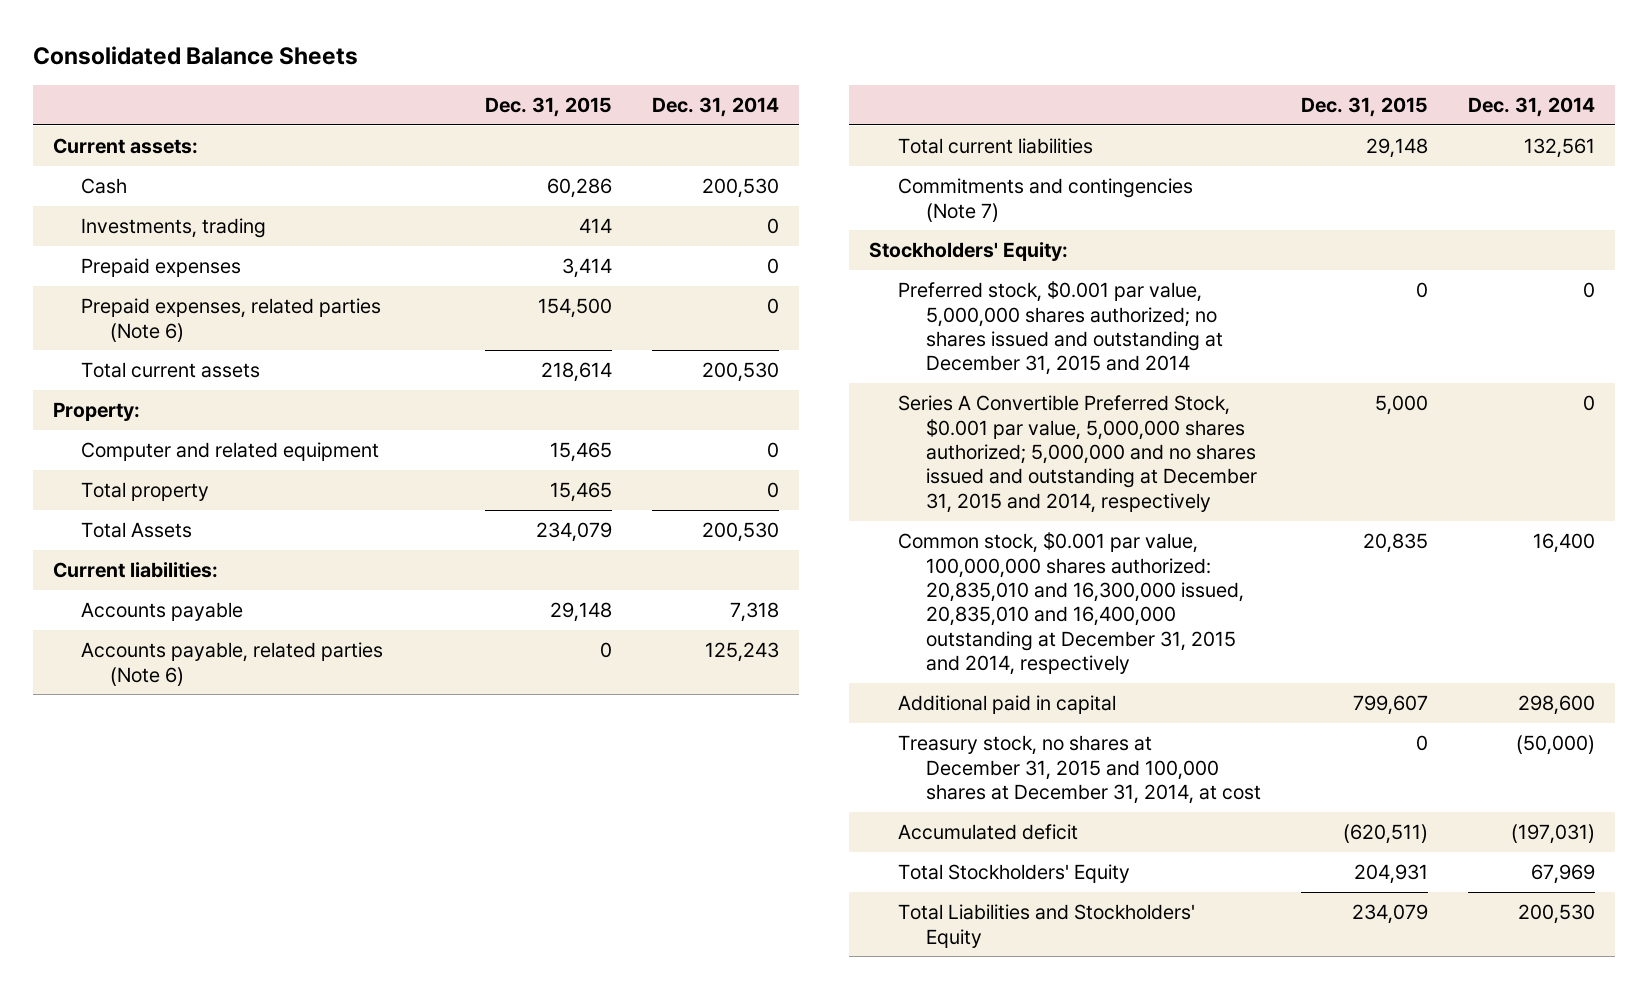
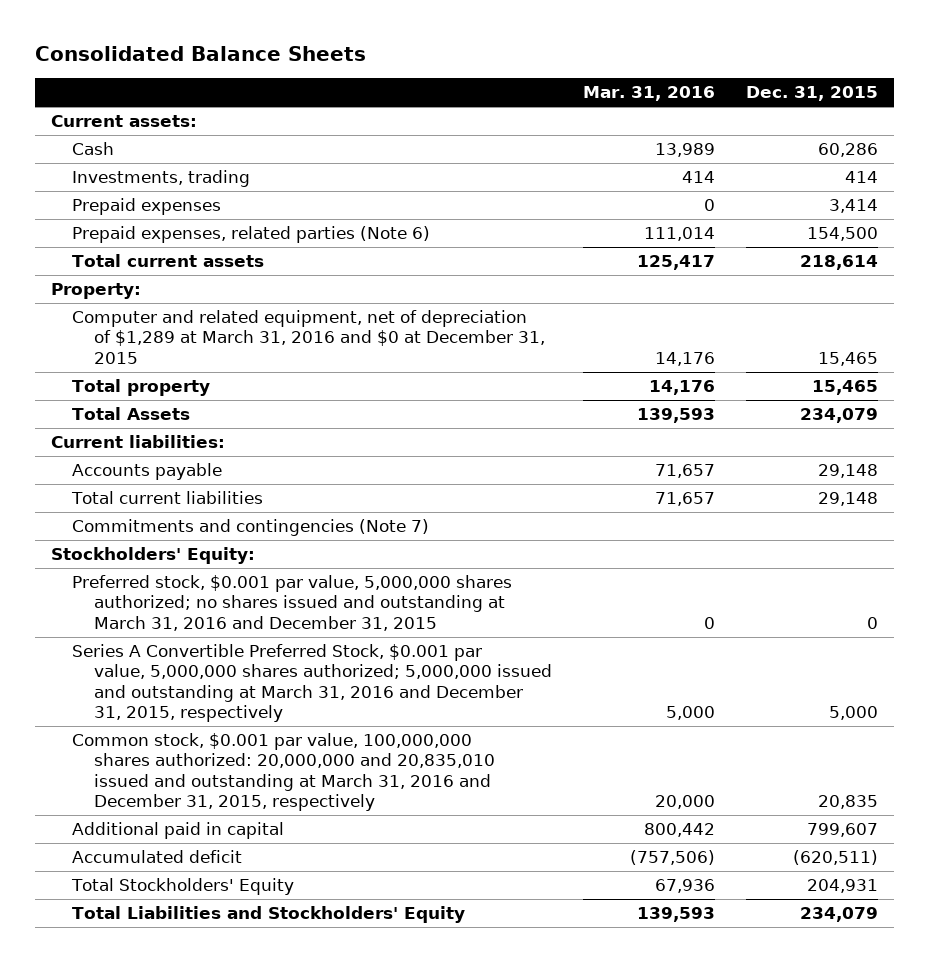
[651,96,779,117] Dec. 31, 2014 -> none
none -> [582,86,715,102] Mar. 31, 2016
[81,442,380,462] Computer and related equipment -> [72,310,545,364] Computer and related equipment, net of depreciation of $1,289 at March 31, 2016 and $0 at December 31, 2015
[81,642,384,686] Accounts payable, related parties (Note 6) -> none
[897,281,1224,376] Preferred stock, $0.001 par value, 5,000,000 shares authorized; no shares issued and outstanding at December 31, 2015 and 2014 -> [72,575,513,631] Preferred stock, $0.001 par value, 5,000,000 shares authorized; no shares issued and outstanding at March 31, 2016 and December 31, 2015
[897,395,1258,513] Series A Convertible Preferred Stock, $0.001 par value, 5,000,000 shares authorized; 5,000,000 and no shares issued and outstanding at December 31, 2015 and 2014, respectively -> [72,644,552,722] Series A Convertible Preferred Stock, $0.001 par value, 5,000,000 shares authorized; 5,000,000 issued and outstanding at March 31, 2016 and December 31, 2015, respectively
[897,532,1245,676] Common stock, $0.001 par value, 100,000,000 shares authorized: 20,835,010 and 16,300,000 issued, 20,835,010 and 16,400,000 outstanding at December 31, 2015 and 2014, respectively -> [72,733,495,811] Common stock, $0.001 par value, 100,000,000 shares authorized: 20,000,000 and 20,835,010 issued and outstanding at March 31, 2016 and December 31, 2015, respectively
[897,735,1262,804] Treasury stock, no shares at December 31, 2015 and 100,000 shares at December 31, 2014, at cost -> none

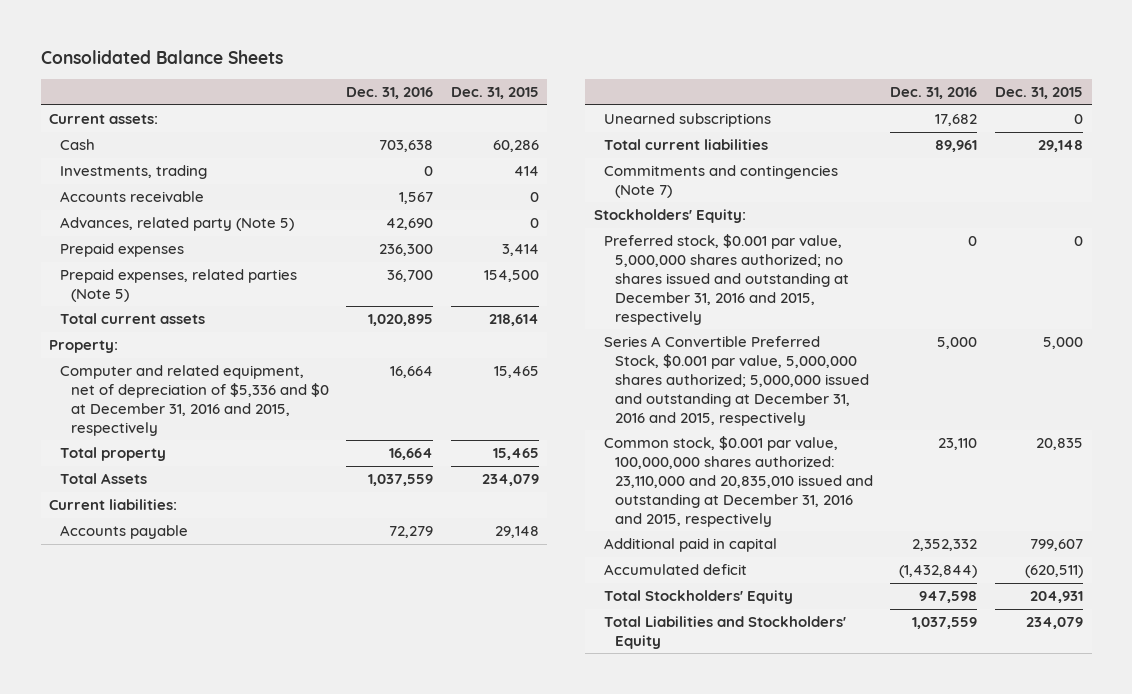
[582,86,715,102] Mar. 31, 2016 -> none
none -> [346,87,434,100] Dec. 31, 2016
none -> [60,191,205,203] Accounts receivable
none -> [60,217,295,232] Advances, related party (Note 5)
[72,226,431,244] Prepaid expenses, related parties (Note 6) -> [60,269,298,303] Prepaid expenses, related parties (Note 5)
[72,310,545,364] Computer and related equipment, net of depreciation of $1,289 at March 31, 2016 and $0 at December 31, 2015 -> [60,365,329,436] Computer and related equipment, net of depreciation of $5,336 and $0 at December 31, 2016 and 2015, respectively
none -> [604,113,772,128] Unearned subscriptions
[72,575,513,631] Preferred stock, $0.001 par value, 5,000,000 shares authorized; no shares issued and outstanding at March 31, 2016 and December 31, 2015 -> [604,234,849,325] Preferred stock, $0.001 par value, 5,000,000 shares authorized; no shares issued and outstanding at December 31, 2016 and 2015, respectively
[72,644,552,722] Series A Convertible Preferred Stock, $0.001 par value, 5,000,000 shares authorized; 5,000,000 issued and outstanding at March 31, 2016 and December 31, 2015, respectively -> [604,336,869,426] Series A Convertible Preferred Stock, $0.001 par value, 5,000,000 shares authorized; 5,000,000 issued and outstanding at December 31, 2016 and 2015, respectively
[72,733,495,811] Common stock, $0.001 par value, 100,000,000 shares authorized: 20,000,000 and 20,835,010 issued and outstanding at March 31, 2016 and December 31, 2015, respectively -> [604,436,873,527] Common stock, $0.001 par value, 100,000,000 shares authorized: 23,110,000 and 20,835,010 issued and outstanding at December 31, 2016 and 2015, respectively

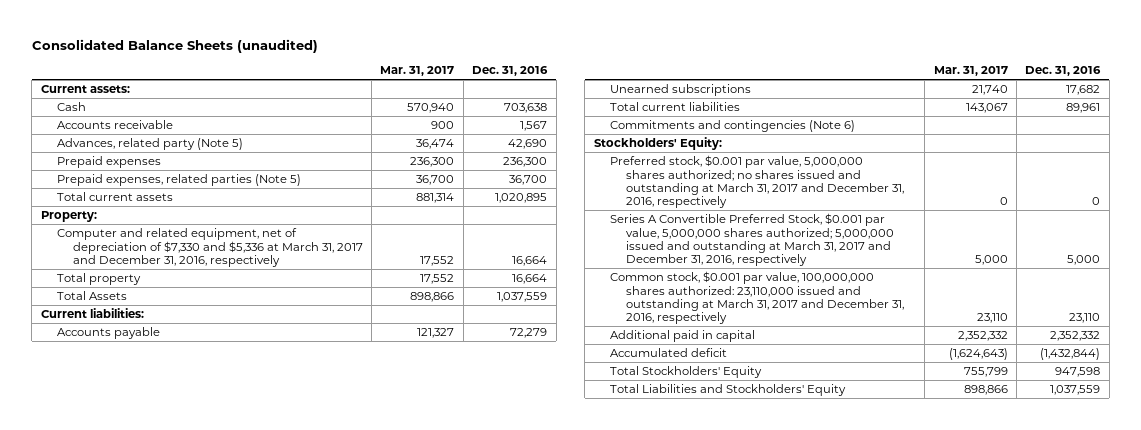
[40,50,283,65] Consolidated Balance Sheets -> [31,38,318,53] Consolidated Balance Sheets (unaudited)
[450,87,539,100] Dec. 31, 2015 -> none
none -> [380,66,455,77] Mar. 31, 2017
[60,165,208,180] Investments, trading -> none
[60,365,329,436] Computer and related equipment, net of depreciation of $5,336 and $0 at December 31, 2016 and 2015, respectively -> [56,228,363,267] Computer and related equipment, net of depreciation of $7,330 and $5,336 at March 31, 2017 and December 31, 2016, respectively
[604,165,839,199] Commitments and contingencies (Note 7) -> [609,120,855,133] Commitments and contingencies (Note 6)
[604,234,849,325] Preferred stock, $0.001 par value, 5,000,000 shares authorized; no shares issued and outstanding at December 31, 2016 and 2015, respectively -> [609,155,904,209] Preferred stock, $0.001 par value, 5,000,000 shares authorized; no shares issued and outstanding at March 31, 2017 and December 31, 2016, respectively
[604,336,869,426] Series A Convertible Preferred Stock, $0.001 par value, 5,000,000 shares authorized; 5,000,000 issued and outstanding at December 31, 2016 and 2015, respectively -> [609,213,894,267] Series A Convertible Preferred Stock, $0.001 par value, 5,000,000 shares authorized; 5,000,000 issued and outstanding at March 31, 2017 and December 31, 2016, respectively
[604,436,873,527] Common stock, $0.001 par value, 100,000,000 shares authorized: 23,110,000 and 20,835,010 issued and outstanding at December 31, 2016 and 2015, respectively -> [609,271,904,325] Common stock, $0.001 par value, 100,000,000 shares authorized: 23,110,000 issued and outstanding at March 31, 2017 and December 31, 2016, respectively

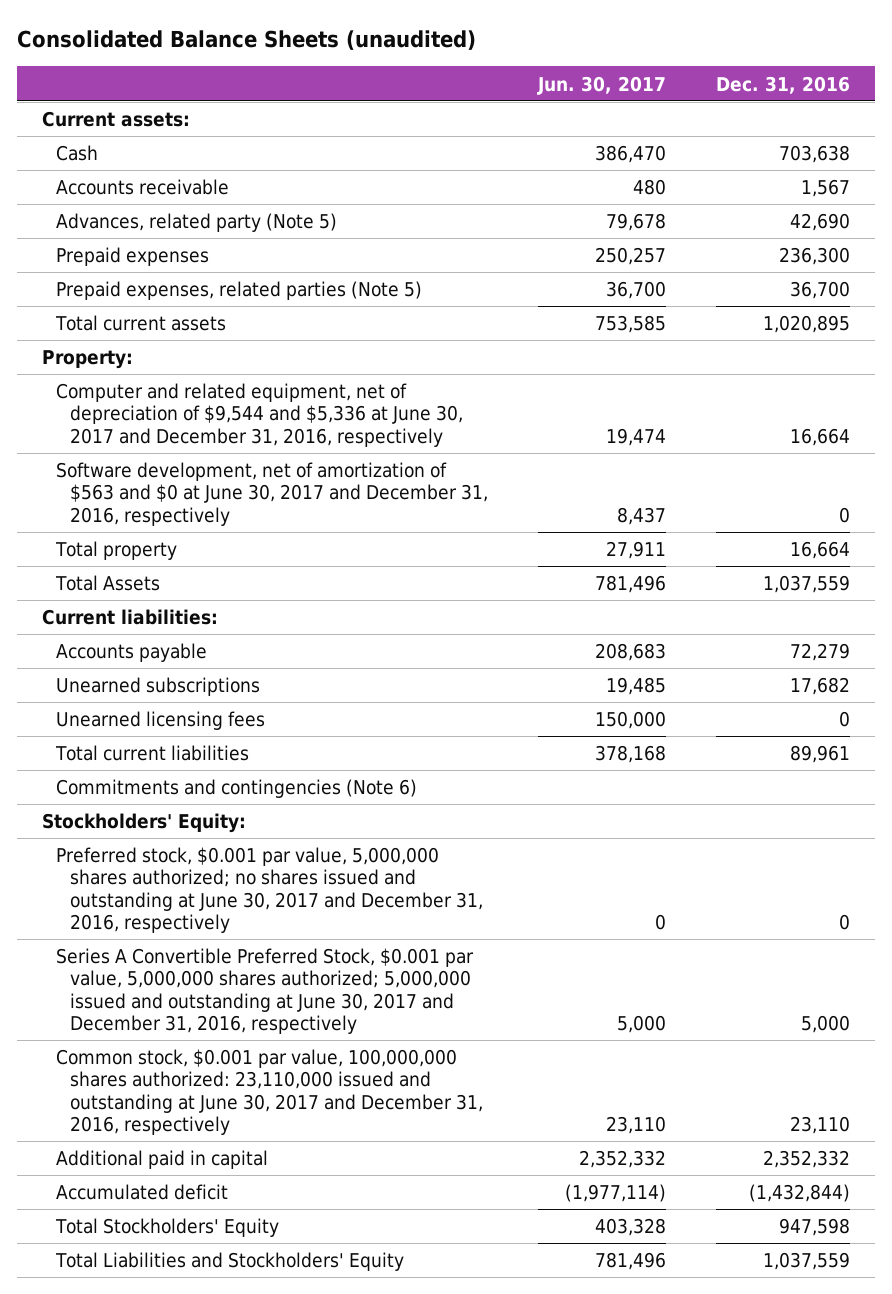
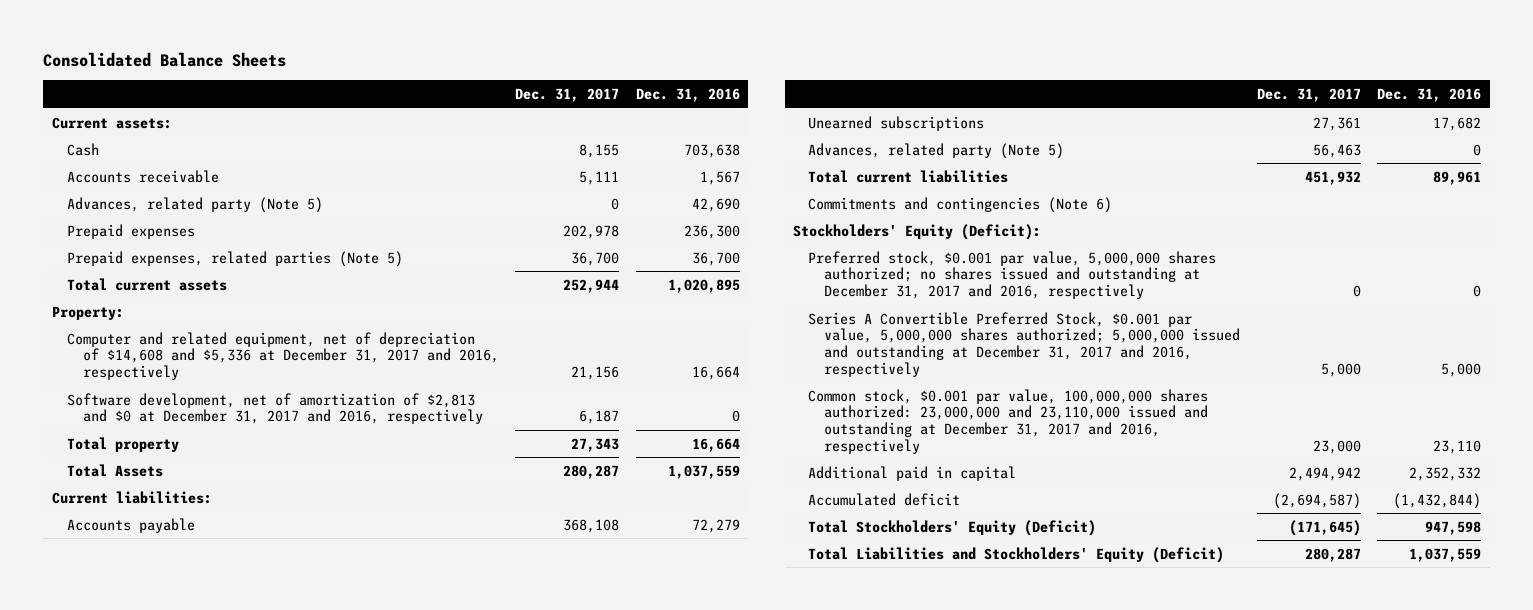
[17,30,477,51] Consolidated Balance Sheets (unaudited) -> [43,51,287,67] Consolidated Balance Sheets
[536,75,666,95] Jun. 30, 2017 -> none
none -> [515,87,620,102] Dec. 31, 2017
[56,383,464,447] Computer and related equipment, net of depreciation of $9,544 and $5,336 at June 30, 2017 and December 31, 2016, respectively -> [67,331,499,381] Computer and related equipment, net of depreciation of $14,608 and $5,336 at December 31, 2017 and 2016, respectively
[56,462,489,526] Software development, net of amortization of $563 and $0 at June 30, 2017 and December 31, 2016, respectively -> [67,392,483,425] Software development, net of amortization of $2,813 and $0 at December 31, 2017 and 2016, respectively
[56,711,266,731] Unearned licensing fees -> none
none -> [808,142,1065,159] Advances, related party (Note 5)
[42,813,247,834] Stockholders' Equity: -> [792,223,1041,240] Stockholders' Equity (Deficit):
[56,847,484,933] Preferred stock, $0.001 par value, 5,000,000 shares authorized; no shares issued and outstanding at June 30, 2017 and December 31, 2016, respectively -> [808,250,1217,300] Preferred stock, $0.001 par value, 5,000,000 shares authorized; no shares issued and outstanding at December 31, 2017 and 2016, respectively
[56,948,475,1034] Series A Convertible Preferred Stock, $0.001 par value, 5,000,000 shares authorized; 5,000,000 issued and outstanding at June 30, 2017 and December 31, 2016, respectively -> [808,311,1241,377] Series A Convertible Preferred Stock, $0.001 par value, 5,000,000 shares authorized; 5,000,000 issued and outstanding at December 31, 2017 and 2016, respectively
[56,1049,484,1135] Common stock, $0.001 par value, 100,000,000 shares authorized: 23,110,000 issued and outstanding at June 30, 2017 and December 31, 2016, respectively -> [808,388,1209,454] Common stock, $0.001 par value, 100,000,000 shares authorized: 23,000,000 and 23,110,000 issued and outstanding at December 31, 2017 and 2016, respectively
[55,1218,280,1238] Total Stockholders' Equity -> [808,519,1097,536] Total Stockholders' Equity (Deficit)
[55,1252,405,1272] Total Liabilities and Stockholders' Equity -> [808,546,1225,563] Total Liabilities and Stockholders' Equity (Deficit)

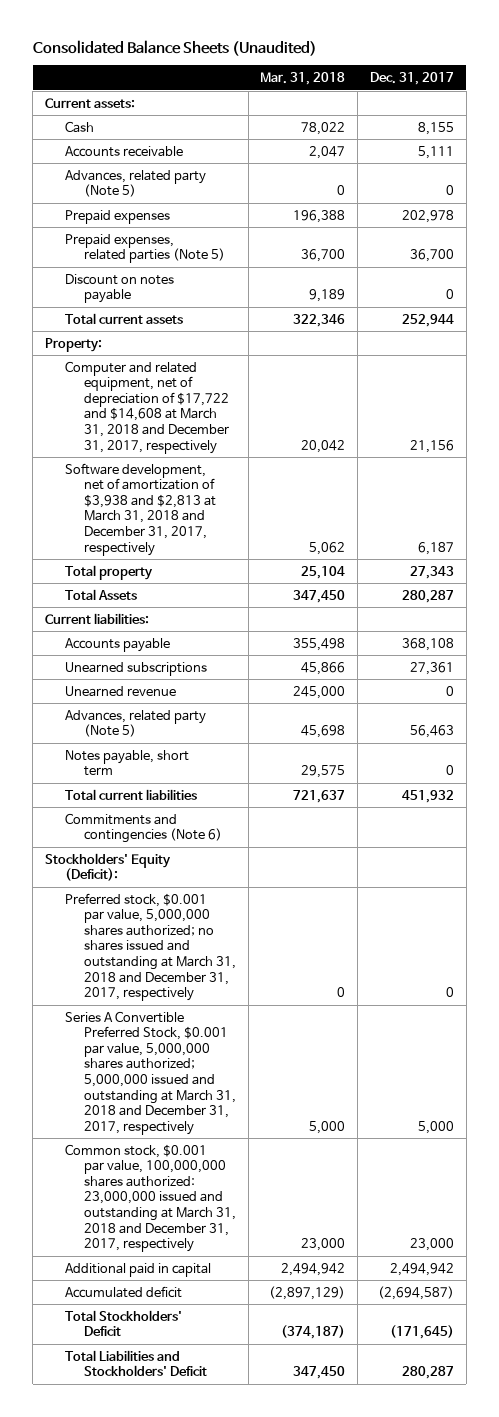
[43,51,287,67] Consolidated Balance Sheets -> [32,39,317,56] Consolidated Balance Sheets (Unaudited)
[636,87,741,102] Dec. 31, 2016 -> none
none -> [260,72,346,86] Mar. 31, 2018
none -> [64,273,174,304] Discount on notes payable
[67,331,499,381] Computer and related equipment, net of depreciation of $14,608 and $5,336 at December 31, 2017 and 2016, respectively -> [64,360,229,454] Computer and related equipment, net of depreciation of $17,722 and $14,608 at March 31, 2018 and December 31, 2017, respectively
[67,392,483,425] Software development, net of amortization of $2,813 and $0 at December 31, 2017 and 2016, respectively -> [64,462,216,556] Software development, net of amortization of $3,938 and $2,813 at March 31, 2018 and December 31, 2017, respectively
none -> [64,685,176,697] Unearned revenue
none -> [64,749,189,777] Notes payable, short term
[808,250,1217,300] Preferred stock, $0.001 par value, 5,000,000 shares authorized; no shares issued and outstanding at December 31, 2017 and 2016, respectively -> [64,892,236,1002] Preferred stock, $0.001 par value, 5,000,000 shares authorized; no shares issued and outstanding at March 31, 2018 and December 31, 2017, respectively
[808,311,1241,377] Series A Convertible Preferred Stock, $0.001 par value, 5,000,000 shares authorized; 5,000,000 issued and outstanding at December 31, 2017 and 2016, respectively -> [64,1010,236,1135] Series A Convertible Preferred Stock, $0.001 par value, 5,000,000 shares authorized; 5,000,000 issued and outstanding at March 31, 2018 and December 31, 2017, respectively
[808,388,1209,454] Common stock, $0.001 par value, 100,000,000 shares authorized: 23,000,000 and 23,110,000 issued and outstanding at December 31, 2017 and 2016, respectively -> [64,1143,236,1253] Common stock, $0.001 par value, 100,000,000 shares authorized: 23,000,000 issued and outstanding at March 31, 2018 and December 31, 2017, respectively
[808,519,1097,536] Total Stockholders' Equity (Deficit) -> [64,1309,182,1337] Total Stockholders' Deficit
[808,546,1225,563] Total Liabilities and Stockholders' Equity (Deficit) -> [64,1349,207,1377] Total Liabilities and Stockholders' Deficit

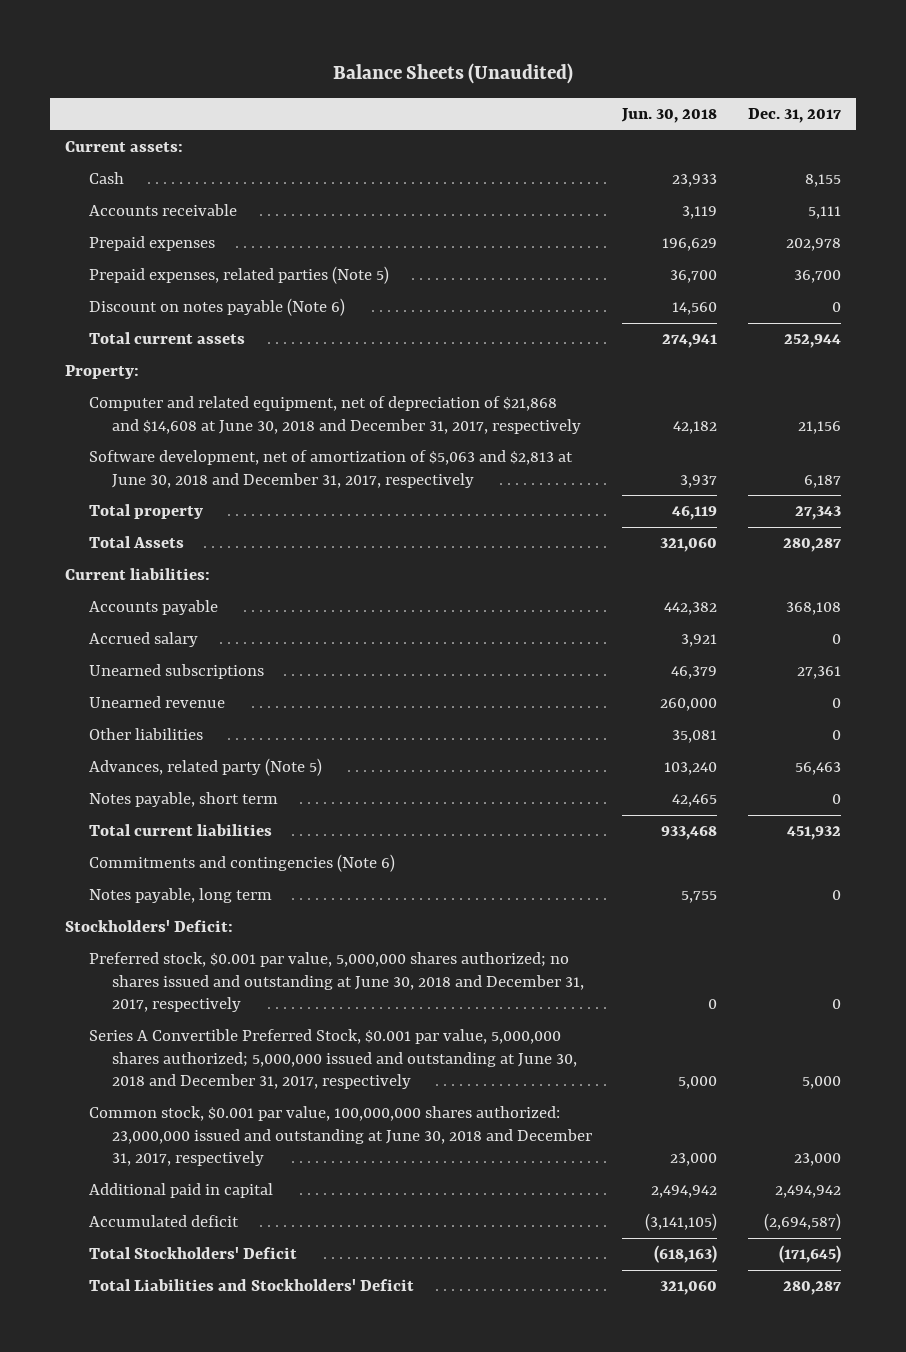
[32,39,317,56] Consolidated Balance Sheets (Unaudited) -> [333,63,574,85] Balance Sheets (Unaudited)
[260,72,346,86] Mar. 31, 2018 -> none
none -> [621,108,718,124] Jun. 30, 2018
[64,169,206,198] Advances, related party (Note 5) -> none
[64,273,174,304] Discount on notes payable -> [88,298,345,317] Discount on notes payable (Note 6)
[64,360,229,454] Computer and related equipment, net of depreciation of $17,722 and $14,608 at March 31, 2018 and December 31, 2017, respectively -> [88,396,581,434] Computer and related equipment, net of depreciation of $21,868 and $14,608 at June 30, 2018 and December 31, 2017, respectively
[64,462,216,556] Software development, net of amortization of $3,938 and $2,813 at March 31, 2018 and December 31, 2017, respectively -> [88,450,573,488] Software development, net of amortization of $5,063 and $2,813 at June 30, 2018 and December 31, 2017, respectively
none -> [88,632,198,648] Accrued salary
none -> [88,728,203,741] Other liabilities
none -> [88,888,272,904] Notes payable, long term
[45,852,172,882] Stockholders' Equity (Deficit): -> [65,920,234,933] Stockholders' Deficit:
[64,892,236,1002] Preferred stock, $0.001 par value, 5,000,000 shares authorized; no shares issued and outstanding at March 31, 2018 and December 31, 2017, respectively -> [88,952,584,1013] Preferred stock, $0.001 par value, 5,000,000 shares authorized; no shares issued and outstanding at June 30, 2018 and December 31, 2017, respectively
[64,1010,236,1135] Series A Convertible Preferred Stock, $0.001 par value, 5,000,000 shares authorized; 5,000,000 issued and outstanding at March 31, 2018 and December 31, 2017, respectively -> [88,1029,577,1090] Series A Convertible Preferred Stock, $0.001 par value, 5,000,000 shares authorized; 5,000,000 issued and outstanding at June 30, 2018 and December 31, 2017, respectively
[64,1143,236,1253] Common stock, $0.001 par value, 100,000,000 shares authorized: 23,000,000 issued and outstanding at March 31, 2018 and December 31, 2017, respectively -> [88,1106,592,1167] Common stock, $0.001 par value, 100,000,000 shares authorized: 23,000,000 issued and outstanding at June 30, 2018 and December 31, 2017, respectively

